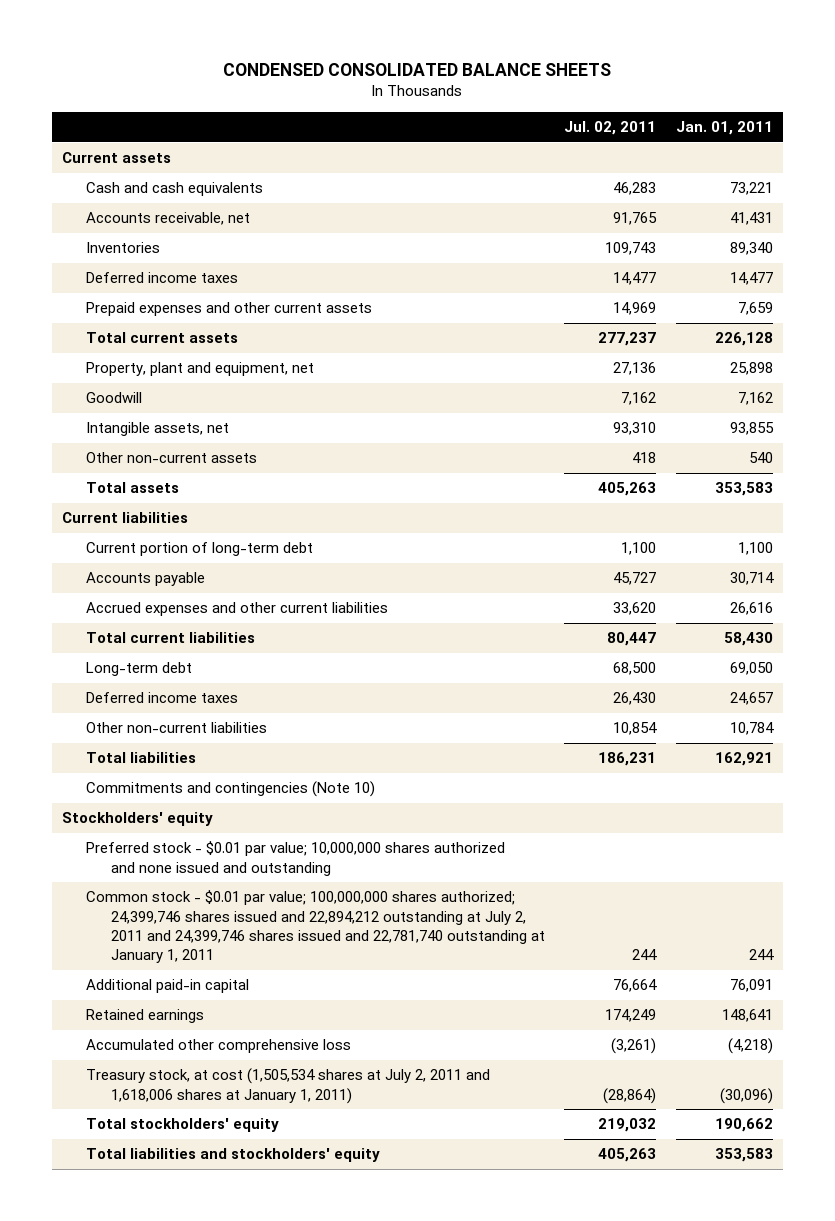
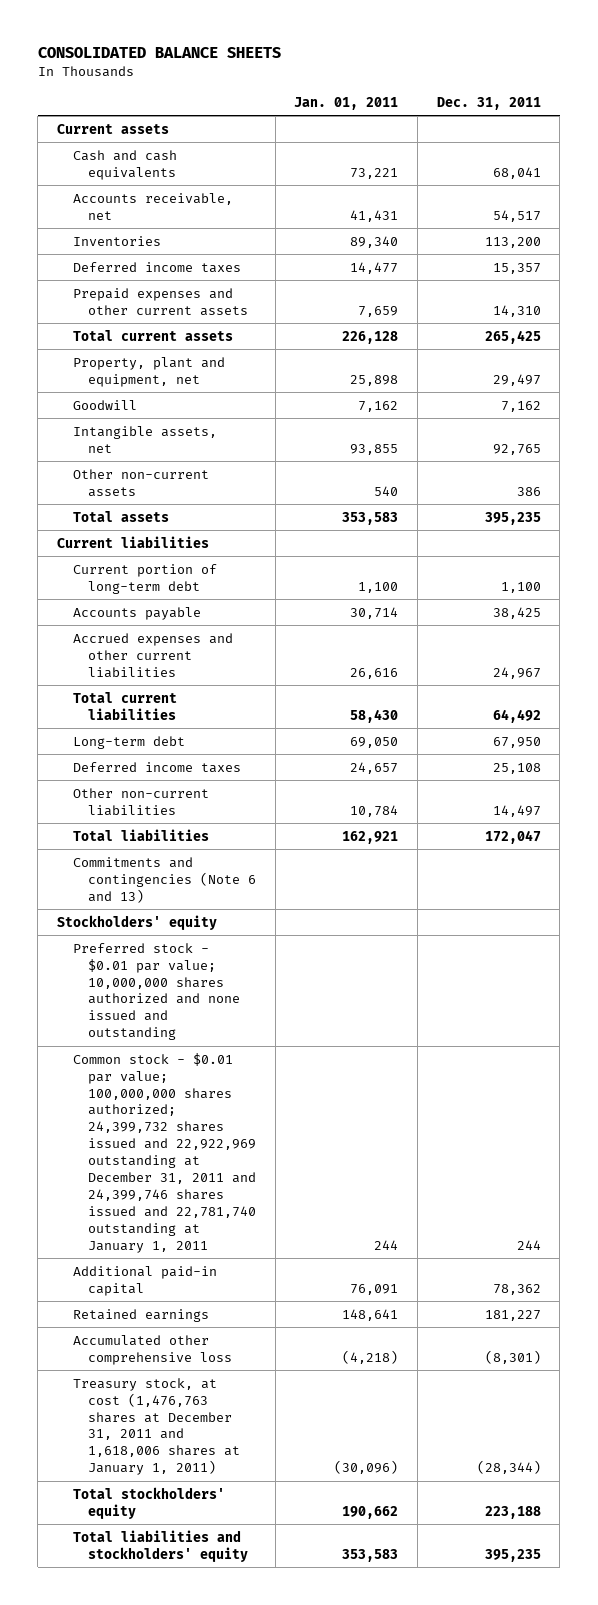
[223,62,612,76] CONDENSED CONSOLIDATED BALANCE SHEETS -> [37,47,281,59] CONSOLIDATED BALANCE SHEETS
[564,121,657,136] Jul. 02, 2011 -> none
none -> [436,96,541,110] Dec. 31, 2011
[86,781,376,798] Commitments and contingencies (Note 10) -> [72,856,257,903] Commitments and contingencies (Note 6 and 13)
[86,890,545,964] Common stock - $0.01 par value; 100,000,000 shares authorized; 24,399,746 shares issued and 22,894,212 outstanding at July 2, 2011 and 24,399,746 shares issued and 22,781,740 outstanding at January 1, 2011 -> [72,1052,257,1253] Common stock - $0.01 par value; 100,000,000 shares authorized; 24,399,732 shares issued and 22,922,969 outstanding at December 31, 2011 and 24,399,746 shares issued and 22,781,740 outstanding at January 1, 2011
[86,1068,491,1104] Treasury stock, at cost (1,505,534 shares at July 2, 2011 and 1,618,006 shares at January 1, 2011) -> [72,1377,241,1476] Treasury stock, at cost (1,476,763 shares at December 31, 2011 and 1,618,006 shares at January 1, 2011)

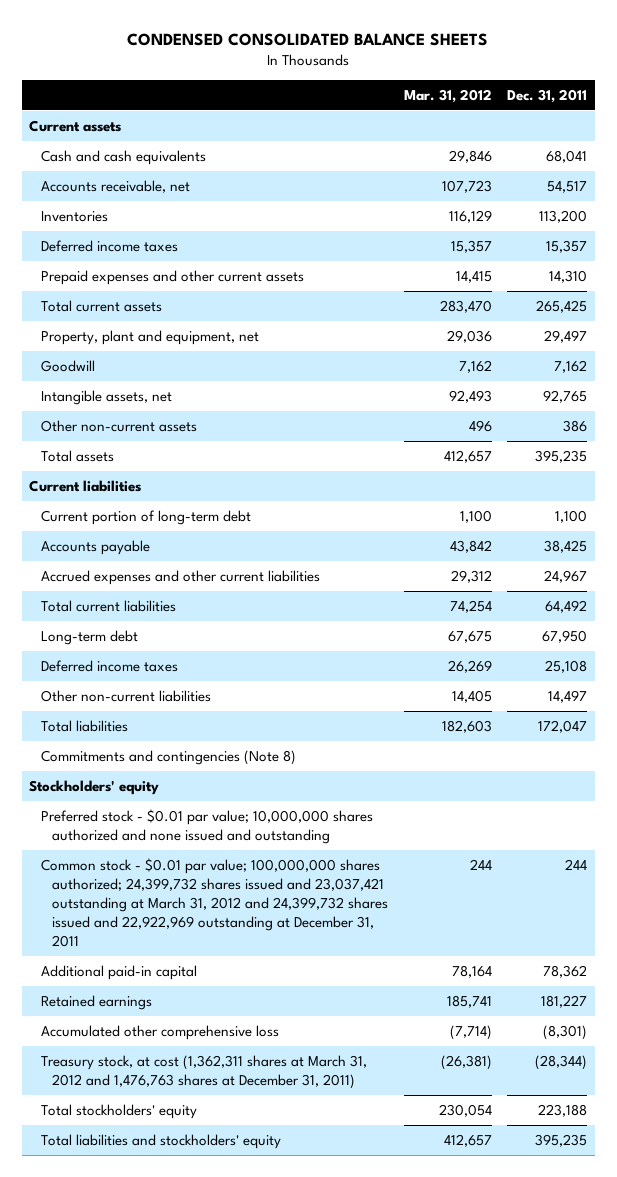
[37,47,281,59] CONSOLIDATED BALANCE SHEETS -> [127,32,489,46] CONDENSED CONSOLIDATED BALANCE SHEETS
[294,96,399,110] Jan. 01, 2011 -> none
none -> [403,88,492,103] Mar. 31, 2012
[72,856,257,903] Commitments and contingencies (Note 6 and 13) -> [40,750,296,766] Commitments and contingencies (Note 8)
[72,1052,257,1253] Common stock - $0.01 par value; 100,000,000 shares authorized; 24,399,732 shares issued and 22,922,969 outstanding at December 31, 2011 and 24,399,746 shares issued and 22,781,740 outstanding at January 1, 2011 -> [40,858,389,947] Common stock - $0.01 par value; 100,000,000 shares authorized; 24,399,732 shares issued and 23,037,421 outstanding at March 31, 2012 and 24,399,732 shares issued and 22,922,969 outstanding at December 31, 2011
[72,1377,241,1476] Treasury stock, at cost (1,476,763 shares at December 31, 2011 and 1,618,006 shares at January 1, 2011) -> [40,1055,367,1089] Treasury stock, at cost (1,362,311 shares at March 31, 2012 and 1,476,763 shares at December 31, 2011)

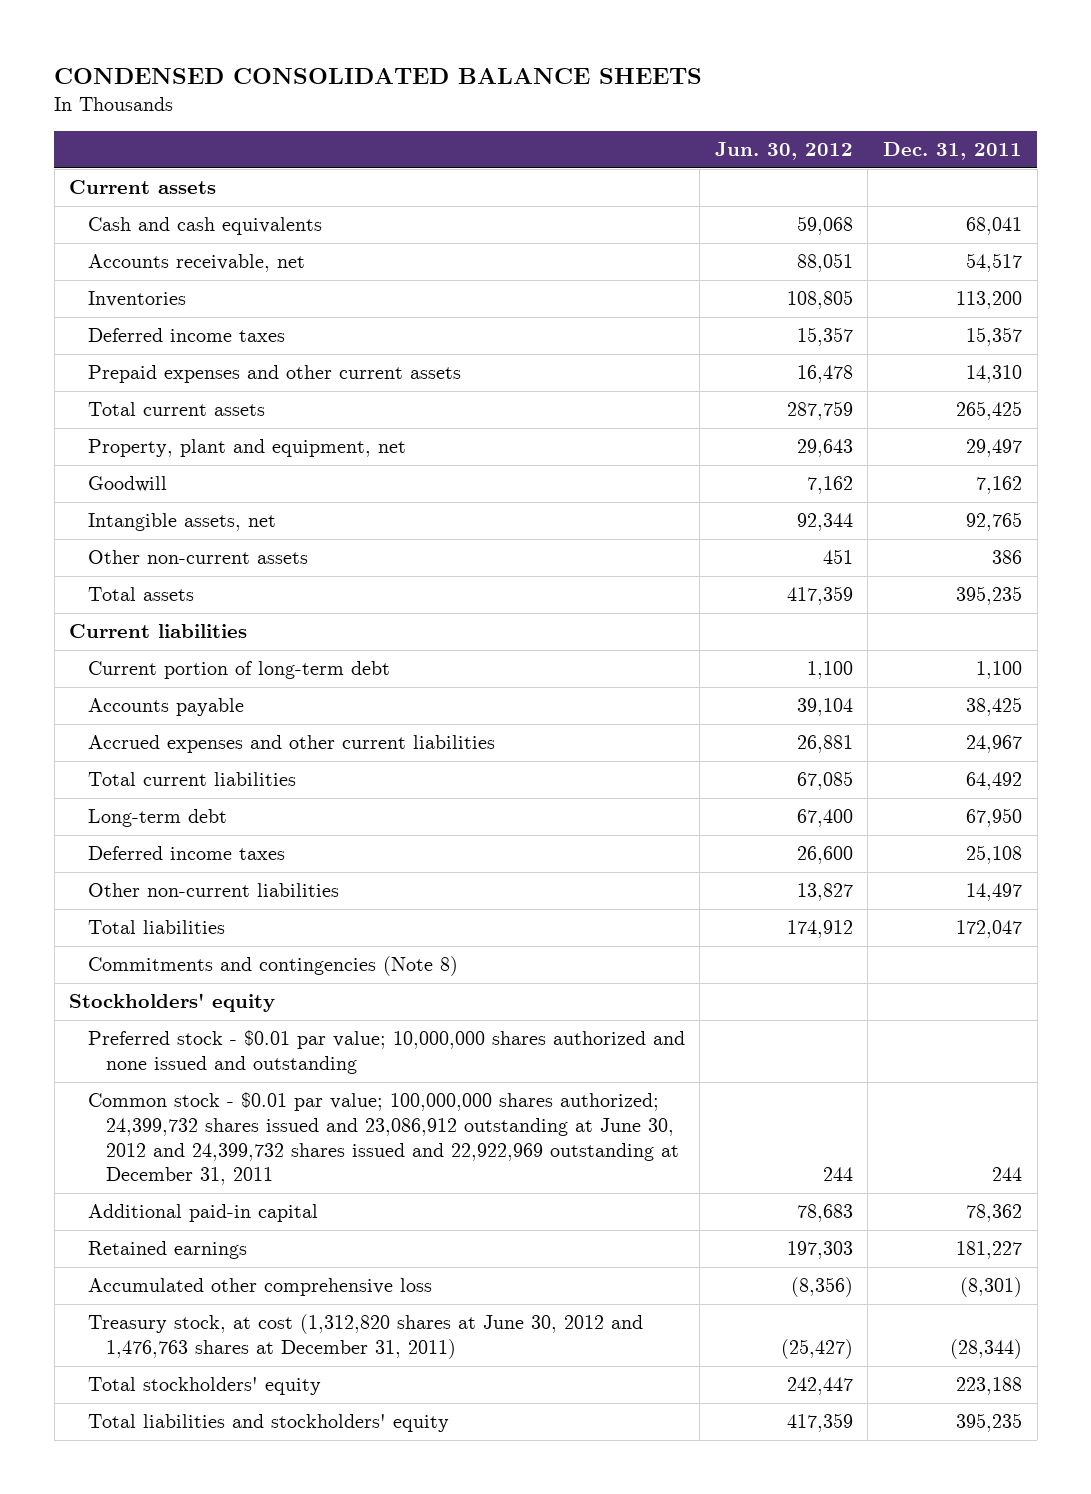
[403,88,492,103] Mar. 31, 2012 -> none
none -> [714,141,853,160] Jun. 30, 2012
[40,858,389,947] Common stock - $0.01 par value; 100,000,000 shares authorized; 24,399,732 shares issued and 23,037,421 outstanding at March 31, 2012 and 24,399,732 shares issued and 22,922,969 outstanding at December 31, 2011 -> [87,1092,680,1186] Common stock - $0.01 par value; 100,000,000 shares authorized; 24,399,732 shares issued and 23,086,912 outstanding at June 30, 2012 and 24,399,732 shares issued and 22,922,969 outstanding at December 31, 2011
[40,1055,367,1089] Treasury stock, at cost (1,362,311 shares at March 31, 2012 and 1,476,763 shares at December 31, 2011) -> [87,1314,643,1359] Treasury stock, at cost (1,312,820 shares at June 30, 2012 and 1,476,763 shares at December 31, 2011)

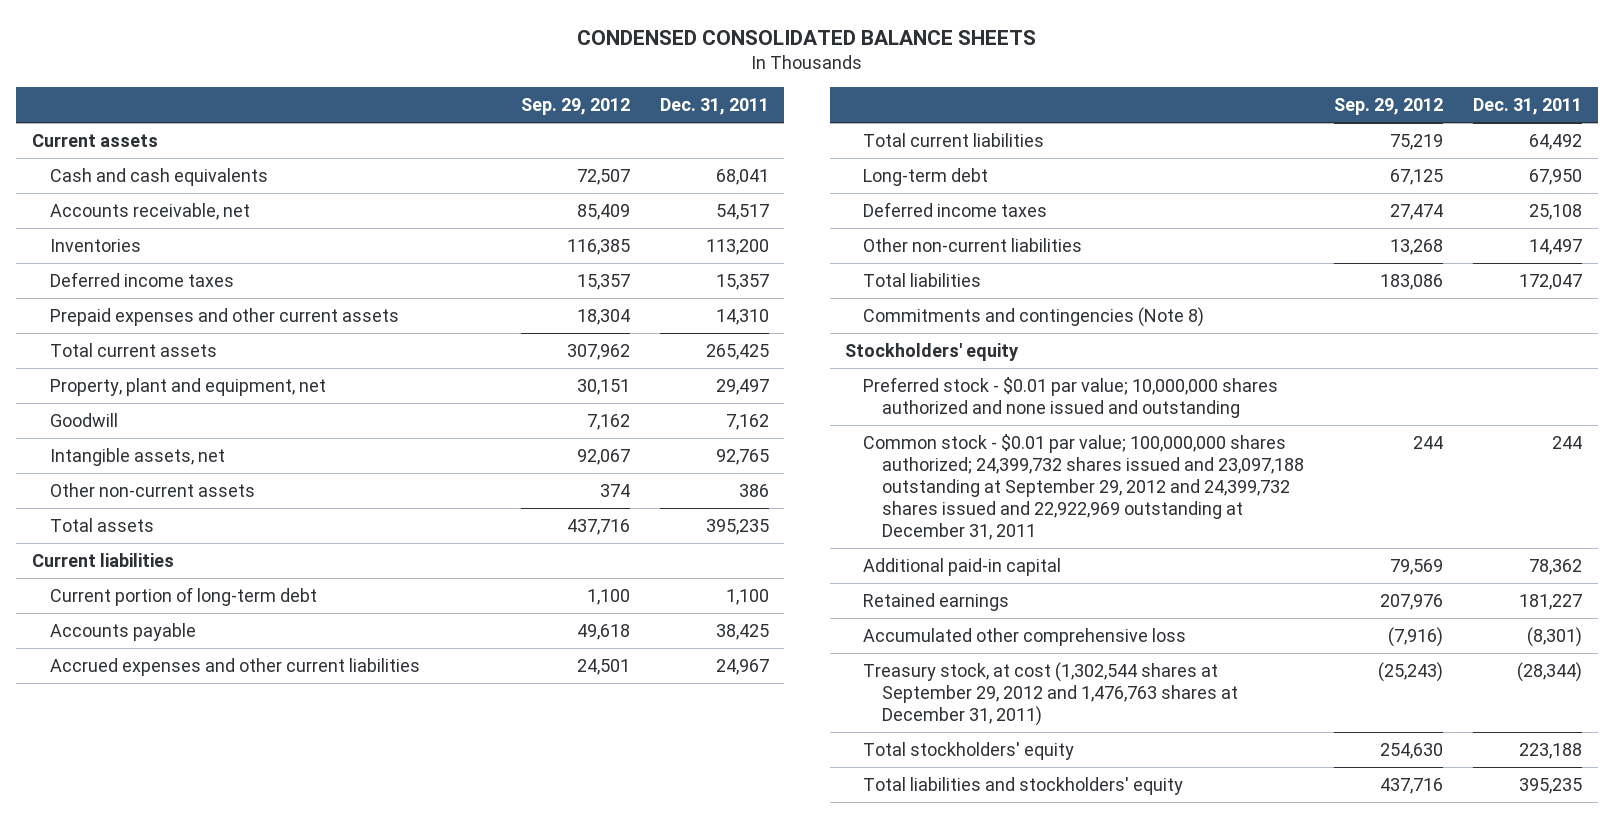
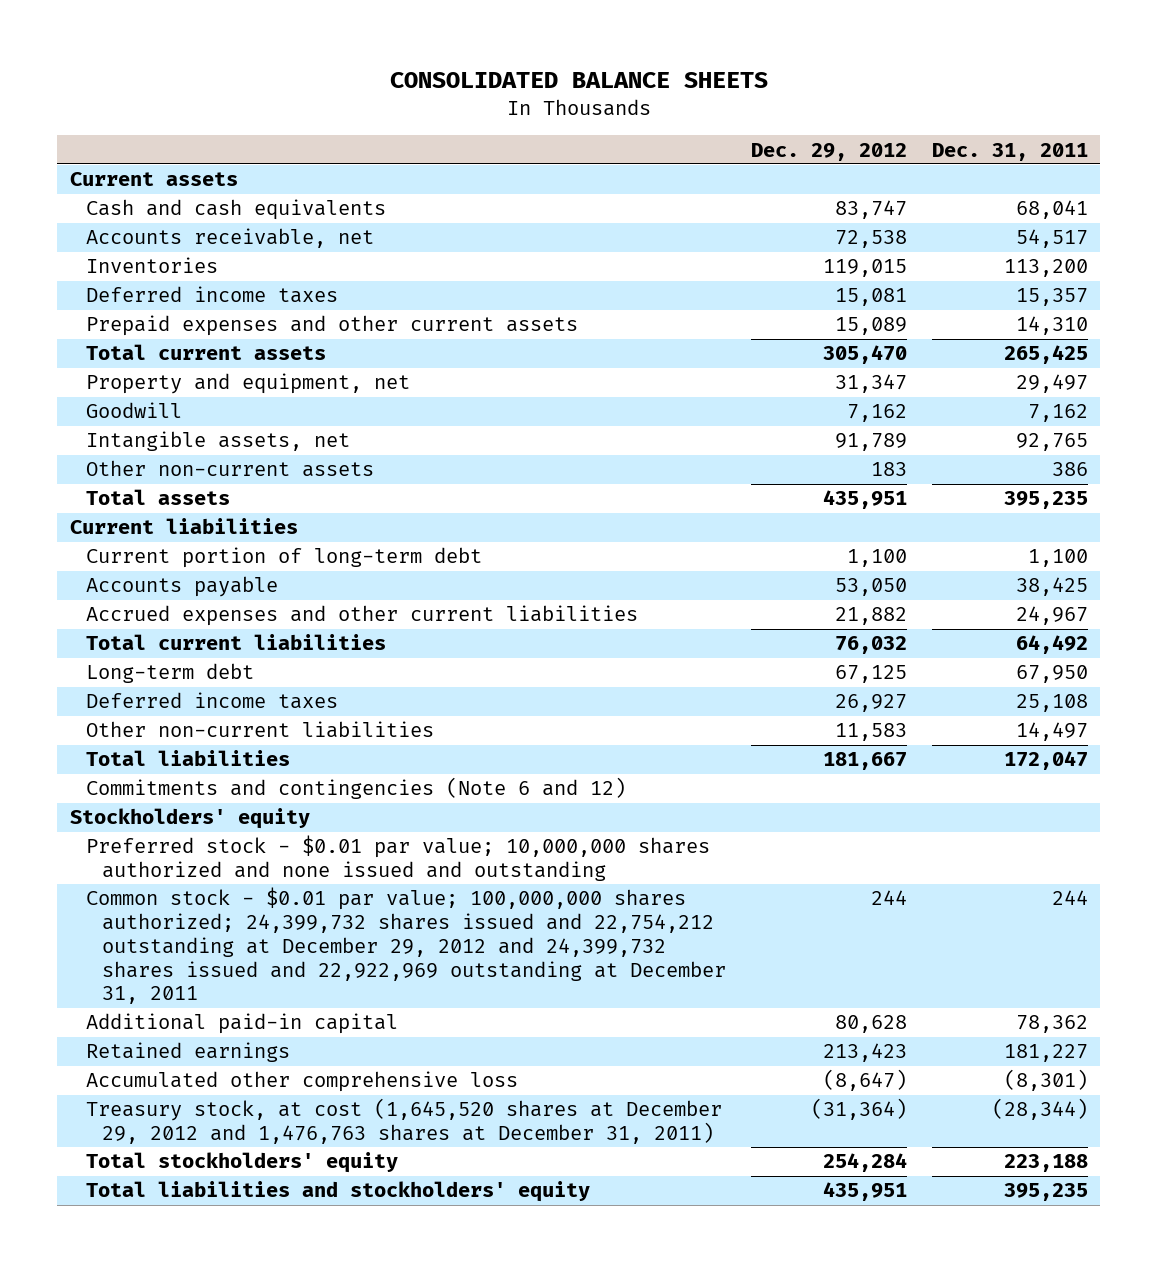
[576,29,1036,45] CONDENSED CONSOLIDATED BALANCE SHEETS -> [389,72,768,89] CONSOLIDATED BALANCE SHEETS
[520,98,630,116] Sep. 29, 2012 -> none
none -> [751,142,908,161] Dec. 29, 2012
[49,377,326,396] Property, plant and equipment, net -> [85,373,410,395] Property and equipment, net
[863,306,1205,327] Commitments and contingencies (Note 8) -> [85,777,626,800] Commitments and contingencies (Note 6 and 12)
[863,433,1304,540] Common stock - $0.01 par value; 100,000,000 shares authorized; 24,399,732 shares issued and 23,097,188 outstanding at September 29, 2012 and 24,399,732 shares issued and 22,922,969 outstanding at December 31, 2011 -> [85,887,727,1005] Common stock - $0.01 par value; 100,000,000 shares authorized; 24,399,732 shares issued and 22,754,212 outstanding at December 29, 2012 and 24,399,732 shares issued and 22,922,969 outstanding at December 31, 2011
[863,661,1238,726] Treasury stock, at cost (1,302,544 shares at September 29, 2012 and 1,476,763 shares at December 31, 2011) -> [85,1098,722,1145] Treasury stock, at cost (1,645,520 shares at December 29, 2012 and 1,476,763 shares at December 31, 2011)

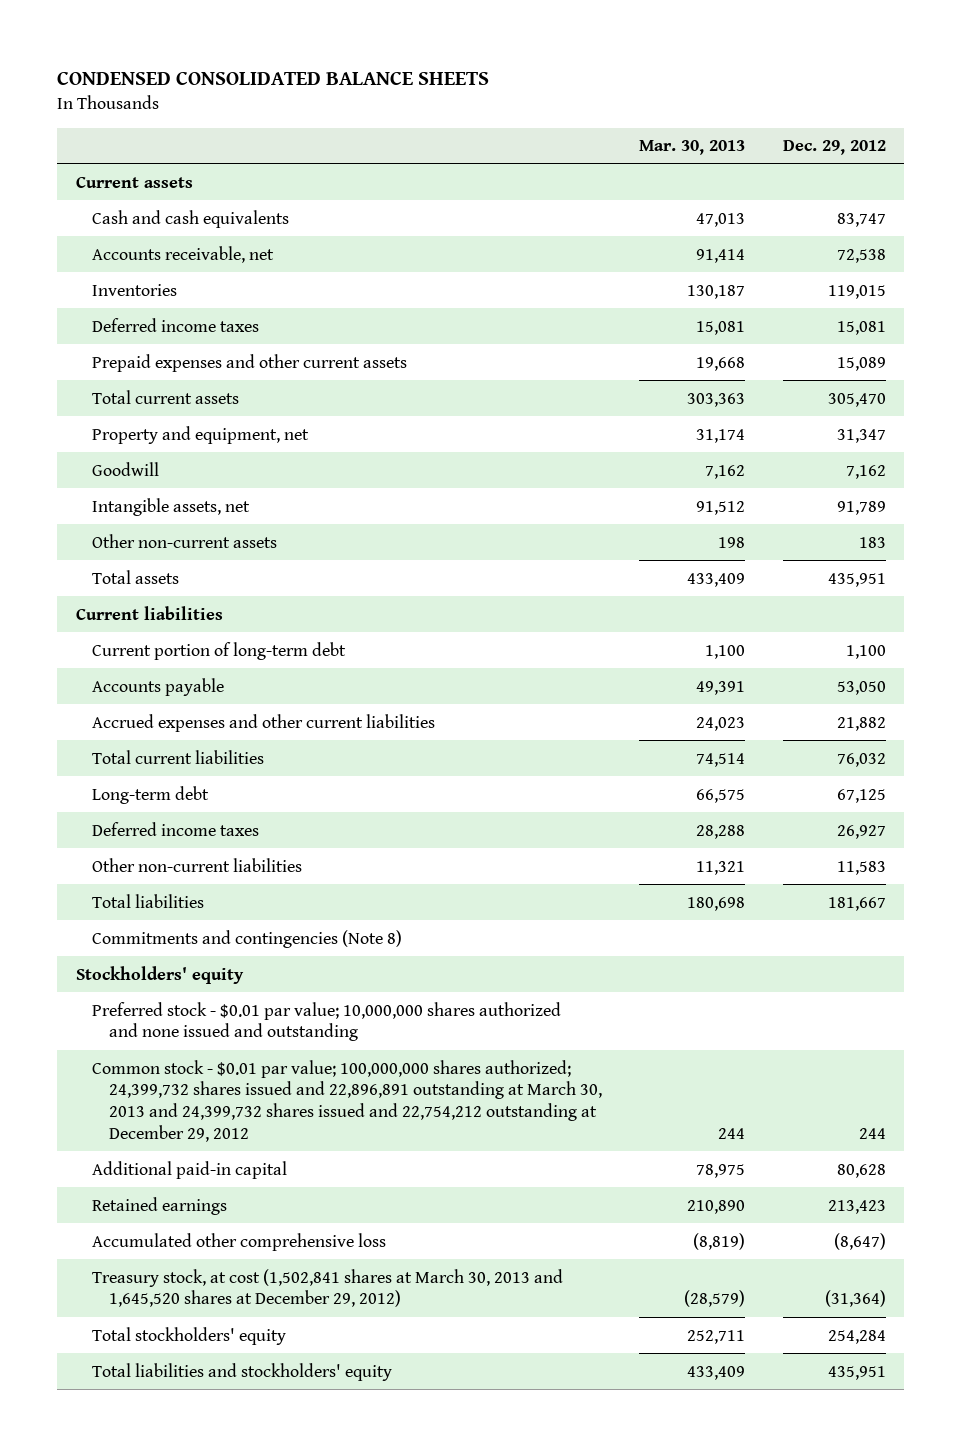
[389,72,768,89] CONSOLIDATED BALANCE SHEETS -> [56,71,489,85] CONDENSED CONSOLIDATED BALANCE SHEETS
[931,142,1088,161] Dec. 31, 2011 -> none
none -> [639,140,746,156] Mar. 30, 2013
[85,777,626,800] Commitments and contingencies (Note 6 and 12) -> [92,929,403,948] Commitments and contingencies (Note 8)
[85,887,727,1005] Common stock - $0.01 par value; 100,000,000 shares authorized; 24,399,732 shares issued and 22,754,212 outstanding at December 29, 2012 and 24,399,732 shares issued and 22,922,969 outstanding at December 31, 2011 -> [92,1059,602,1142] Common stock - $0.01 par value; 100,000,000 shares authorized; 24,399,732 shares issued and 22,896,891 outstanding at March 30, 2013 and 24,399,732 shares issued and 22,754,212 outstanding at December 29, 2012
[85,1098,722,1145] Treasury stock, at cost (1,645,520 shares at December 29, 2012 and 1,476,763 shares at December 31, 2011) -> [92,1268,564,1308] Treasury stock, at cost (1,502,841 shares at March 30, 2013 and 1,645,520 shares at December 29, 2012)

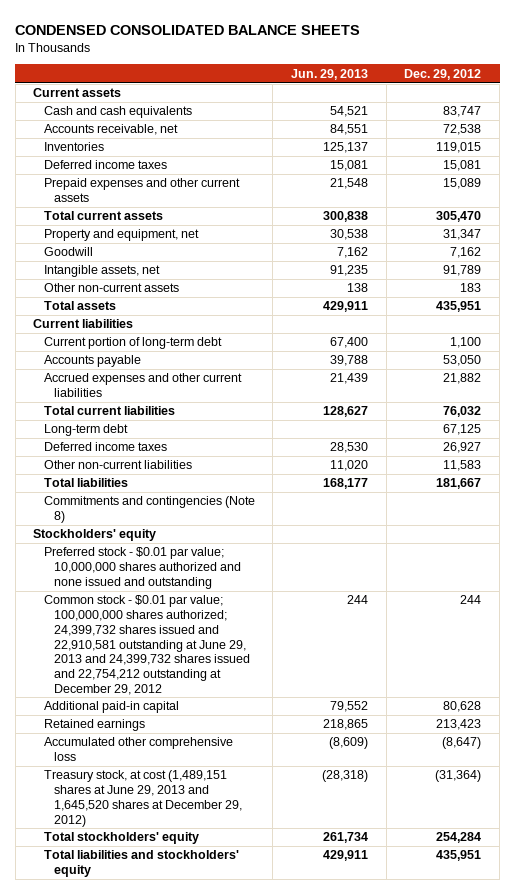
[639,140,746,156] Mar. 30, 2013 -> none
none -> [291,68,369,80] Jun. 29, 2013
[92,1059,602,1142] Common stock - $0.01 par value; 100,000,000 shares authorized; 24,399,732 shares issued and 22,896,891 outstanding at March 30, 2013 and 24,399,732 shares issued and 22,754,212 outstanding at December 29, 2012 -> [43,595,250,695] Common stock - $0.01 par value; 100,000,000 shares authorized; 24,399,732 shares issued and 22,910,581 outstanding at June 29, 2013 and 24,399,732 shares issued and 22,754,212 outstanding at December 29, 2012
[92,1268,564,1308] Treasury stock, at cost (1,502,841 shares at March 30, 2013 and 1,645,520 shares at December 29, 2012) -> [43,770,242,827] Treasury stock, at cost (1,489,151 shares at June 29, 2013 and 1,645,520 shares at December 29, 2012)

